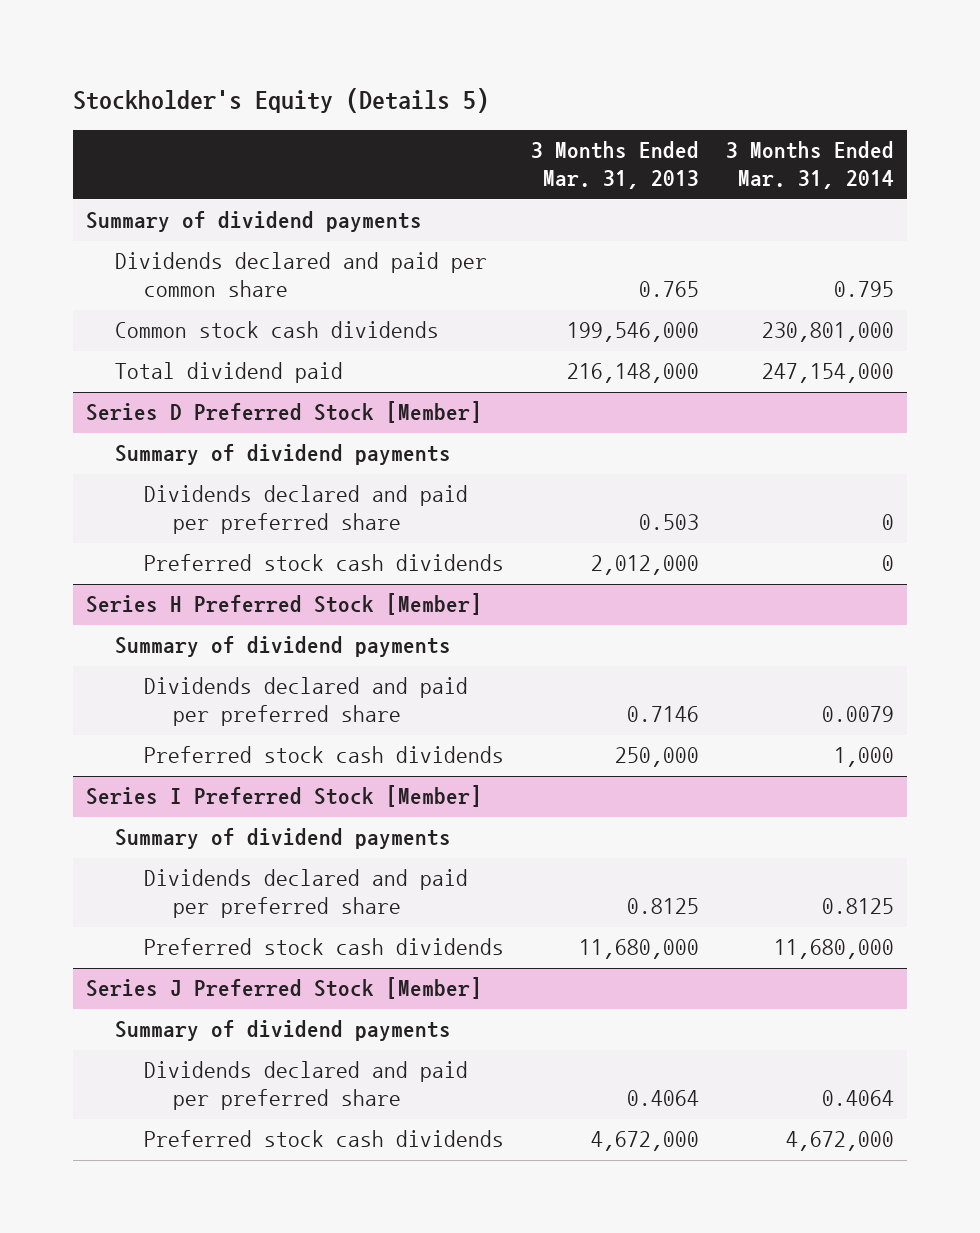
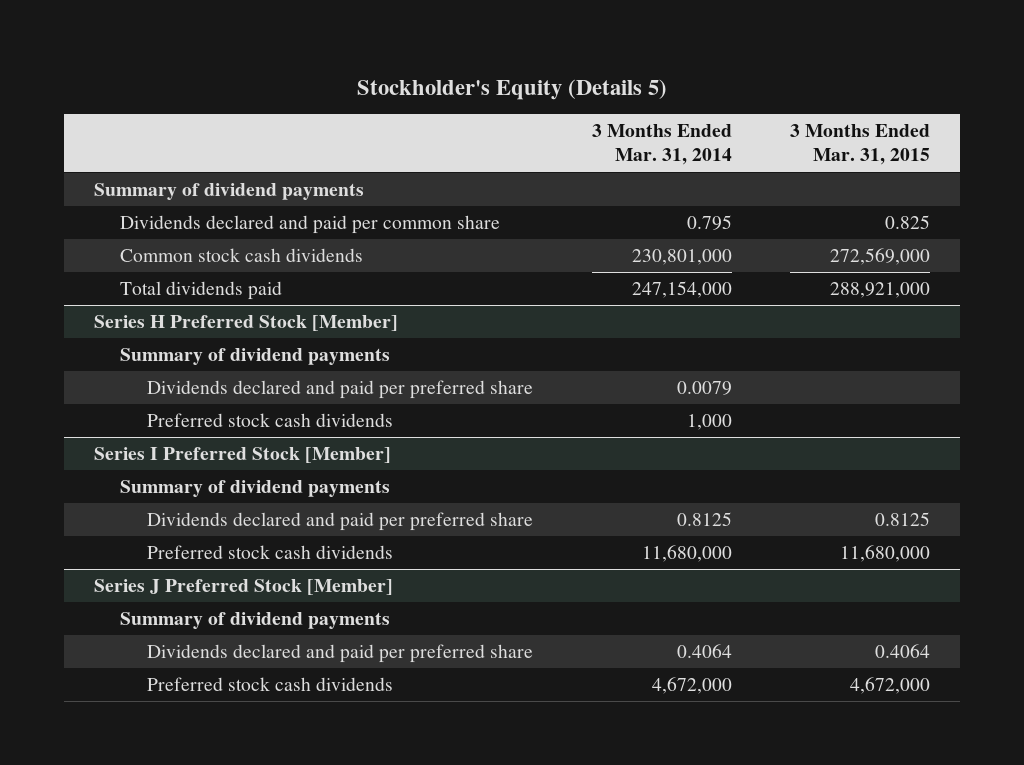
[530,141,699,190] 3 Months Ended Mar. 31, 2013 -> none
none -> [790,124,931,166] 3 Months Ended Mar. 31, 2015
[86,401,483,424] Series D Preferred Stock [Member] -> none
[115,444,452,466] Summary of dividend payments -> none
[143,485,468,535] Dividends declared and paid per preferred share -> none
[143,554,504,572] Preferred stock cash dividends -> none
[115,362,344,384] Total dividend paid -> [120,281,283,301] Total dividends paid

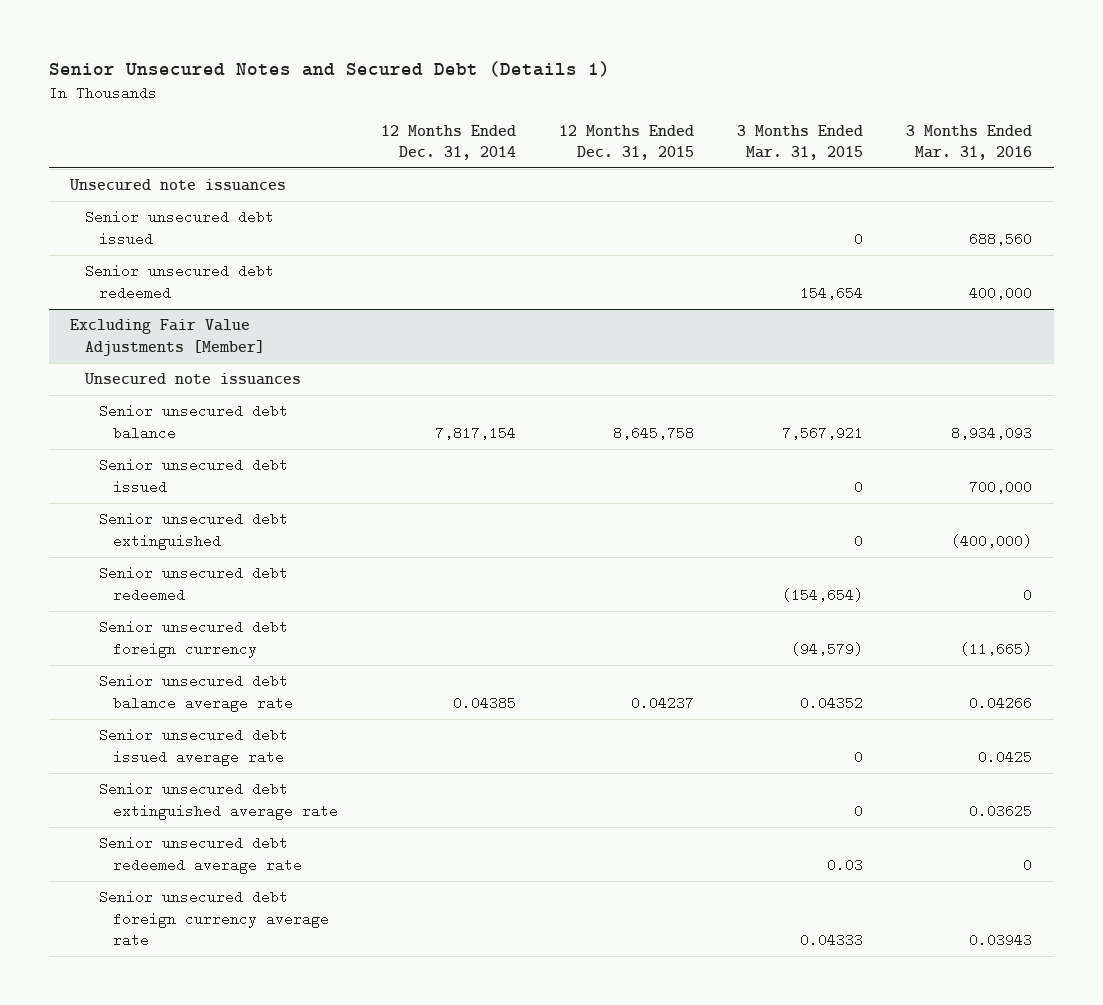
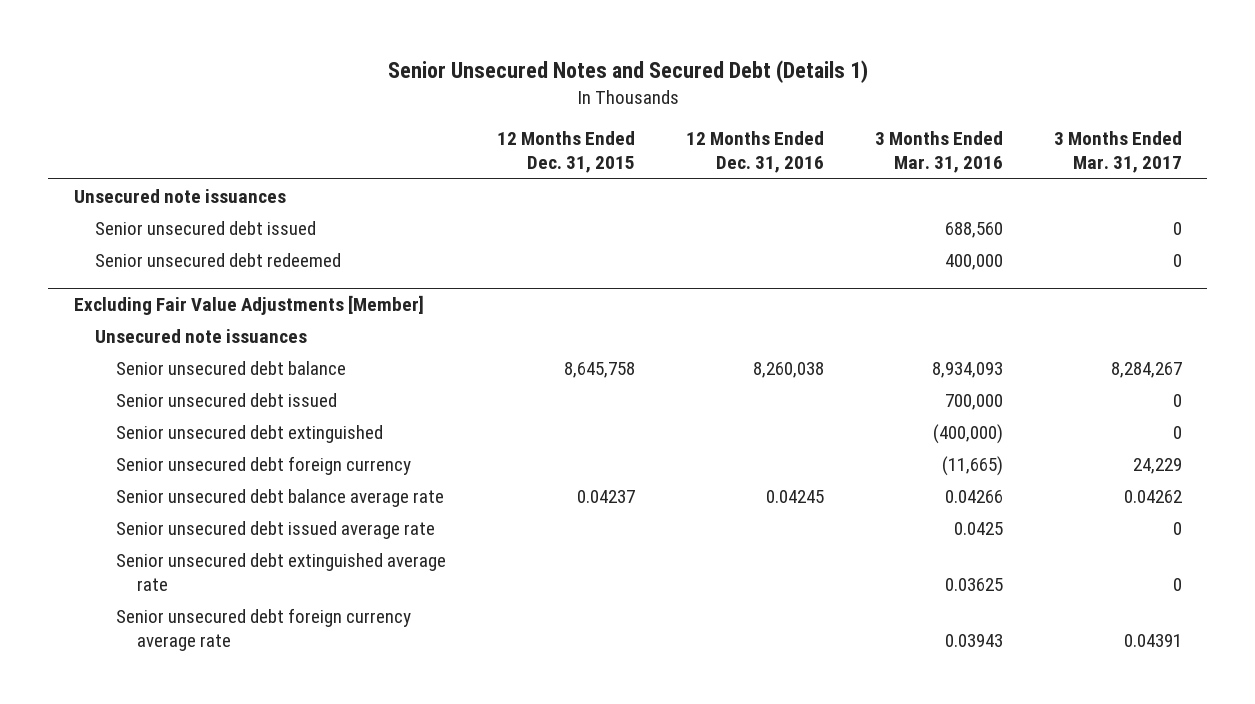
[380,124,516,161] 12 Months Ended Dec. 31, 2014 -> none
[737,124,864,161] 3 Months Ended Mar. 31, 2015 -> none
none -> [685,131,824,174] 12 Months Ended Dec. 31, 2016
none -> [1053,131,1182,174] 3 Months Ended Mar. 31, 2017
[98,566,288,602] Senior unsecured debt redeemed -> none
[98,836,302,874] Senior unsecured debt redeemed average rate -> none

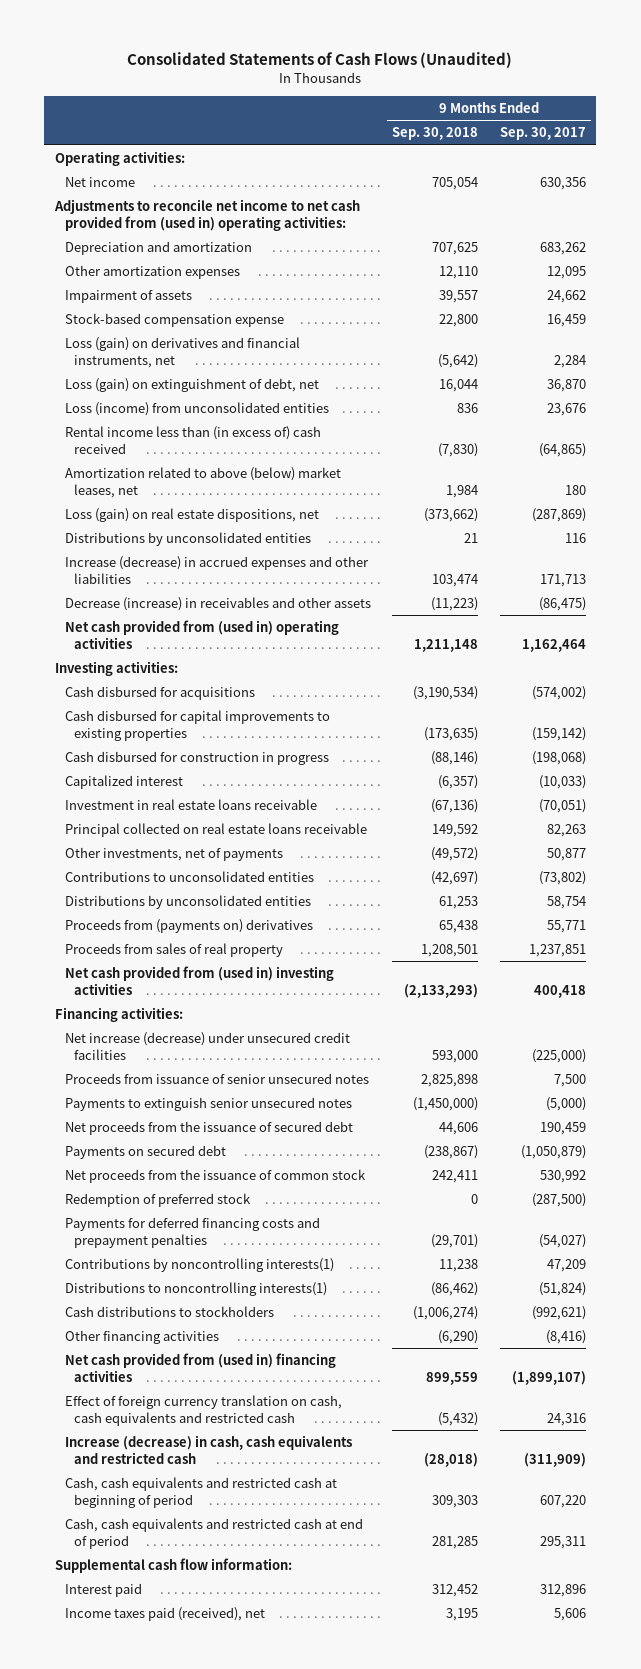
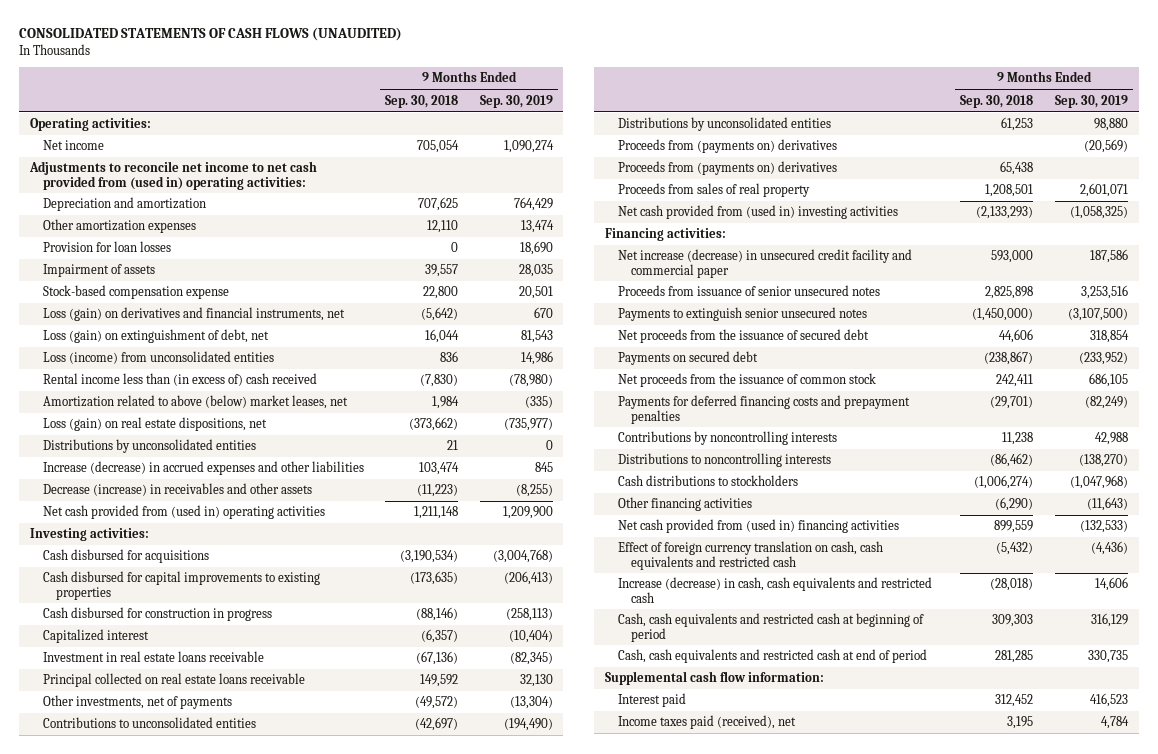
[127,51,513,68] Consolidated Statements of Cash Flows (Unaudited) -> [19,27,403,42] CONSOLIDATED STATEMENTS OF CASH FLOWS (UNAUDITED)
[499,127,586,141] Sep. 30, 2017 -> none
none -> [479,94,553,108] Sep. 30, 2019
none -> [42,241,171,253] Provision for loan losses
none -> [618,139,838,154] Proceeds from (payments on) derivatives
[64,1032,350,1060] Net increase (decrease) under unsecured credit facilities -> [618,249,913,278] Net increase (decrease) in unsecured credit facility and commercial paper
[64,1193,251,1208] Redemption of preferred stock -> none
[64,1258,334,1273] Contributions by noncontrolling interests(1) -> [618,431,838,446] Contributions by noncontrolling interests
[64,1282,327,1297] Distributions to noncontrolling interests(1) -> [618,453,832,468] Distributions to noncontrolling interests

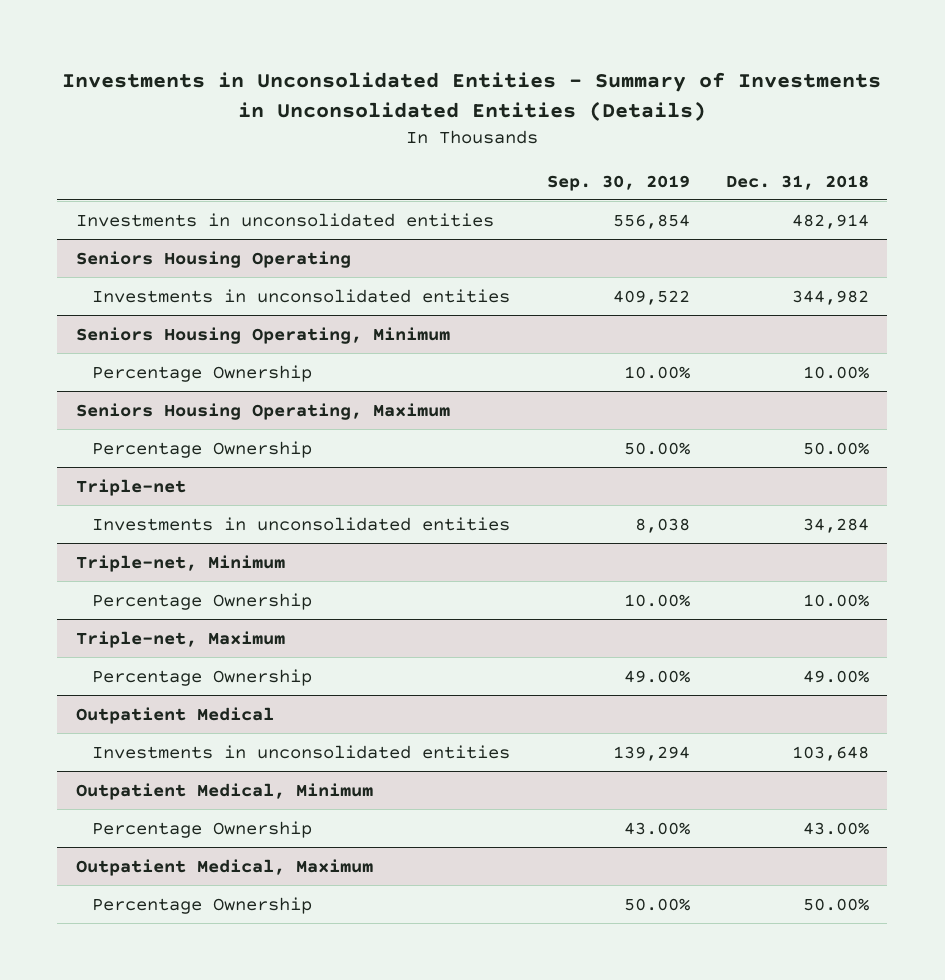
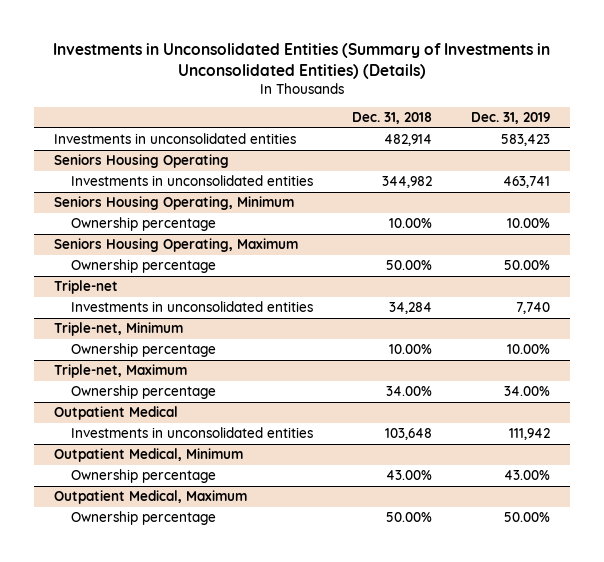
[62,72,882,121] Investments in Unconsolidated Entities - Summary of Investments in Unconsolidated Entities (Details) -> [53,43,551,79] Investments in Unconsolidated Entities (Summary of Investments in Unconsolidated Entities) (Details)
[546,174,690,191] Sep. 30, 2019 -> none
none -> [471,112,551,125] Dec. 31, 2019
[92,364,313,382] Percentage Ownership -> [70,217,216,232] Ownership percentage
[92,440,313,458] Percentage Ownership -> [70,259,216,274] Ownership percentage
[92,592,313,610] Percentage Ownership -> [70,343,216,358] Ownership percentage
[92,668,313,686] Percentage Ownership -> [70,385,216,400] Ownership percentage
[803,669,870,683] 49.00% -> [385,386,432,397] 34.00%
[92,820,313,838] Percentage Ownership -> [70,469,216,484] Ownership percentage
[92,896,313,914] Percentage Ownership -> [70,511,216,526] Ownership percentage

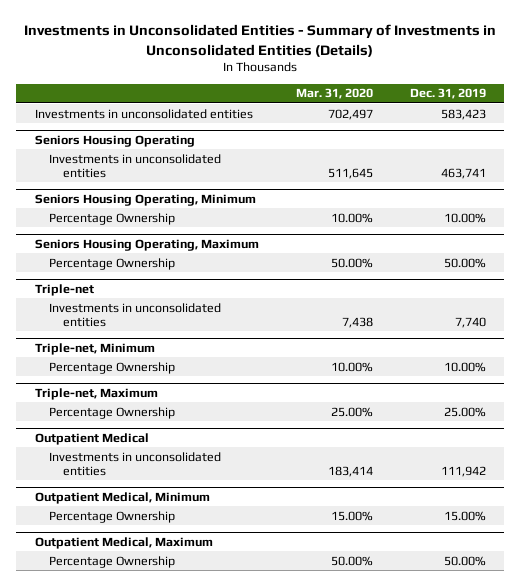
[53,43,551,79] Investments in Unconsolidated Entities (Summary of Investments in Unconsolidated Entities) (Details) -> [24,24,497,57] Investments in Unconsolidated Entities - Summary of Investments in Unconsolidated Entities (Details)
[351,112,432,125] Dec. 31, 2018 -> none
none -> [295,88,373,100] Mar. 31, 2020
[70,217,216,232] Ownership percentage -> [48,212,175,225] Percentage Ownership
[70,259,216,274] Ownership percentage -> [48,257,175,270] Percentage Ownership
[70,343,216,358] Ownership percentage -> [48,361,175,374] Percentage Ownership
[70,385,216,400] Ownership percentage -> [48,406,175,419] Percentage Ownership
[504,386,551,397] 34.00% -> [443,406,486,417] 25.00%
[70,469,216,484] Ownership percentage -> [48,510,175,523] Percentage Ownership
[504,470,551,481] 43.00% -> [443,510,486,521] 15.00%
[70,511,216,526] Ownership percentage -> [48,555,175,568] Percentage Ownership

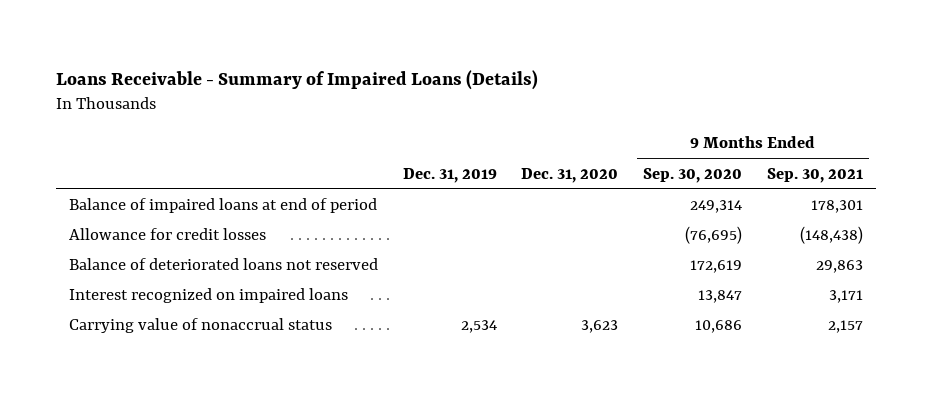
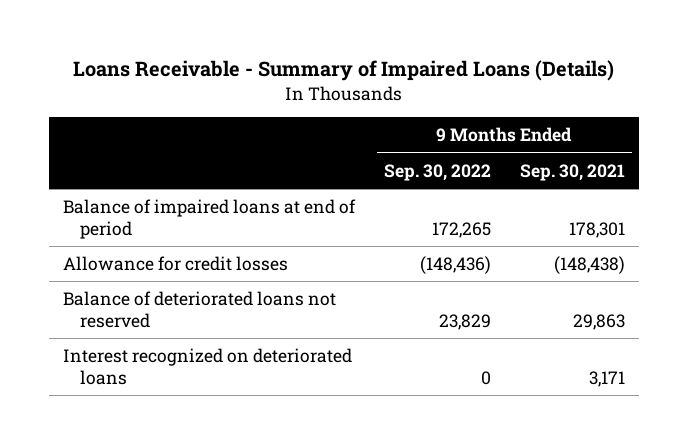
[402,167,497,183] Dec. 31, 2019 -> none
[521,167,619,183] Dec. 31, 2020 -> none
[643,167,743,183] Sep. 30, 2020 -> none
none -> [384,163,492,181] Sep. 30, 2022
[68,318,332,334] Carrying value of nonaccrual status -> none
[68,288,348,304] Interest recognized on impaired loans -> [63,348,353,385] Interest recognized on deteriorated loans

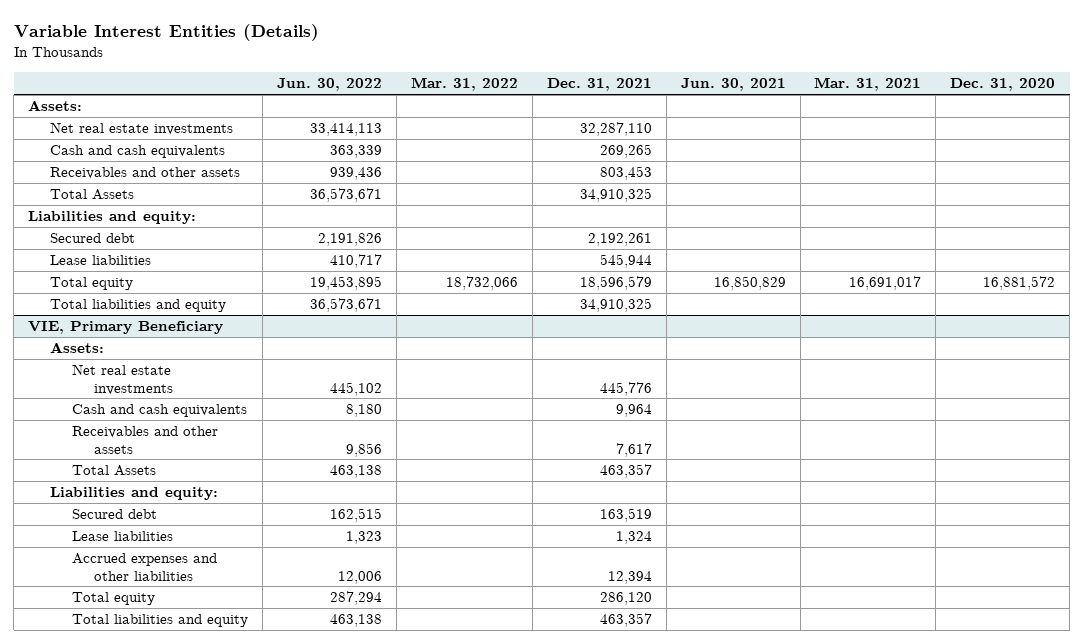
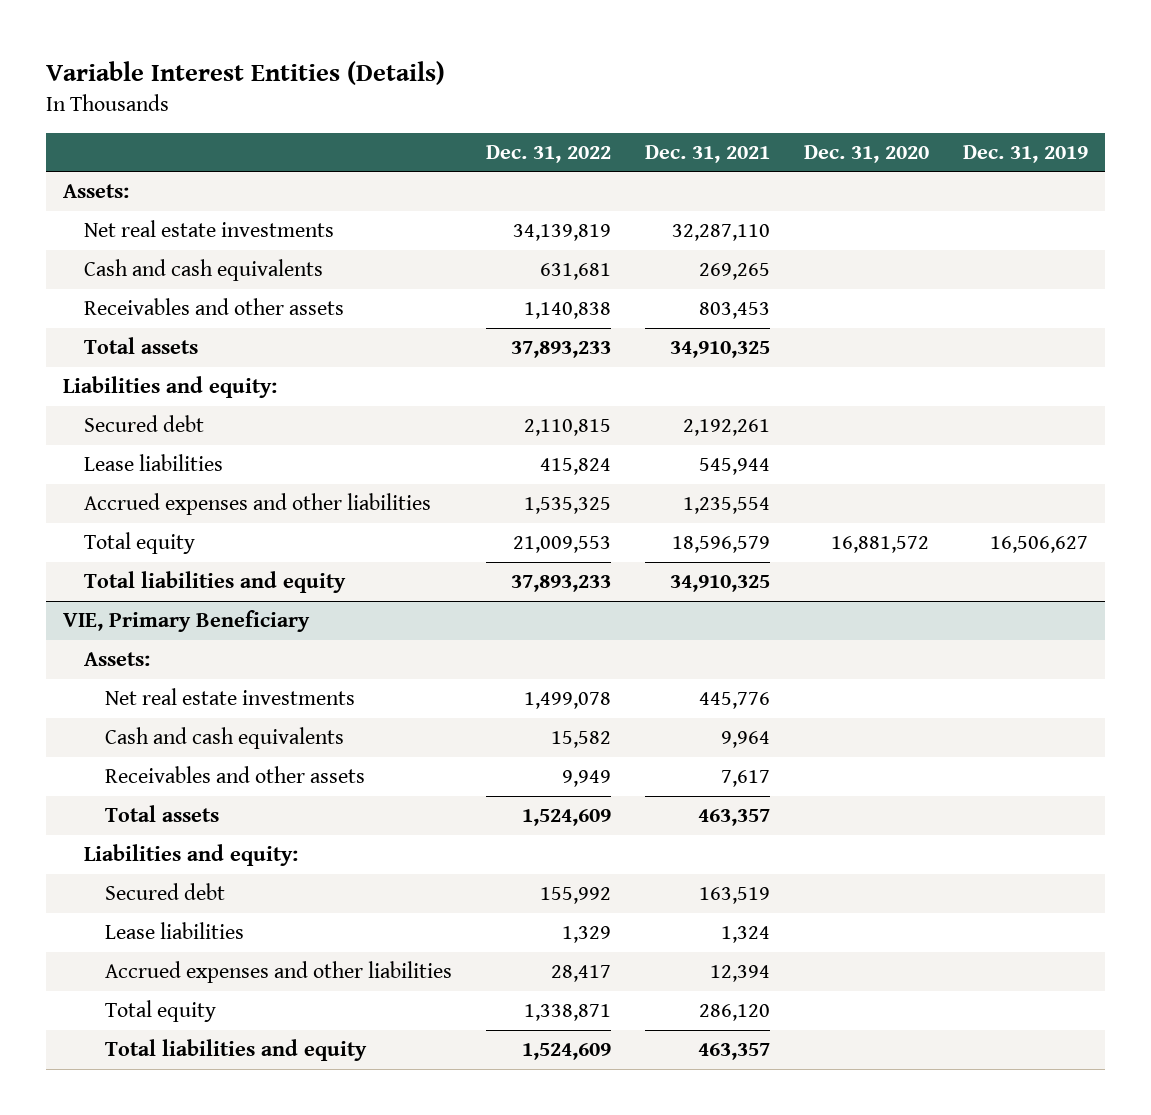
[277,78,383,92] Jun. 30, 2022 -> none
[411,77,519,92] Mar. 31, 2022 -> none
[680,78,786,92] Jun. 30, 2021 -> none
[814,77,922,92] Mar. 31, 2021 -> none
none -> [485,144,611,163] Dec. 31, 2022
none -> [962,144,1088,163] Dec. 31, 2019
[50,189,135,201] Total Assets -> [83,337,198,355] Total assets
none -> [83,493,431,516] Accrued expenses and other liabilities
[72,465,157,477] Total Assets -> [104,805,219,823] Total assets

